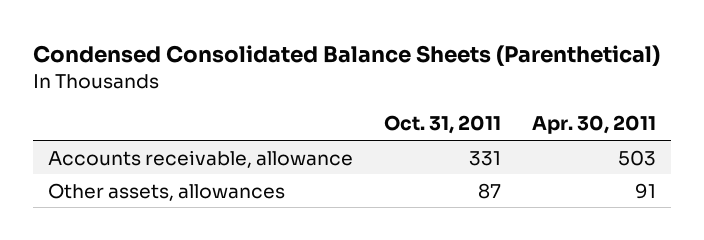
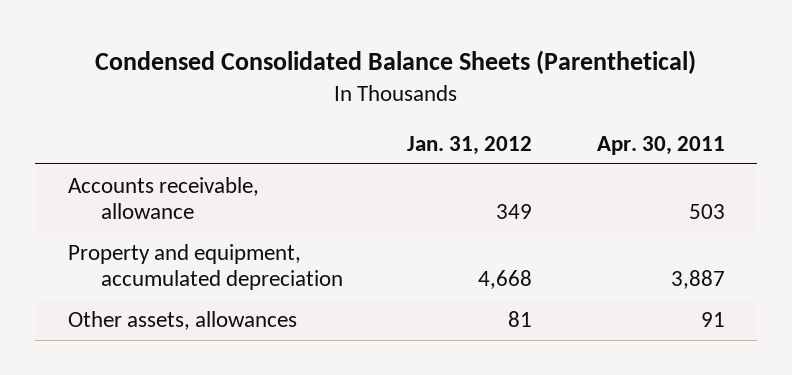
[384,115,502,135] Oct. 31, 2011 -> none
none -> [407,135,533,155] Jan. 31, 2012
none -> [67,243,343,290] Property and equipment, accumulated depreciation

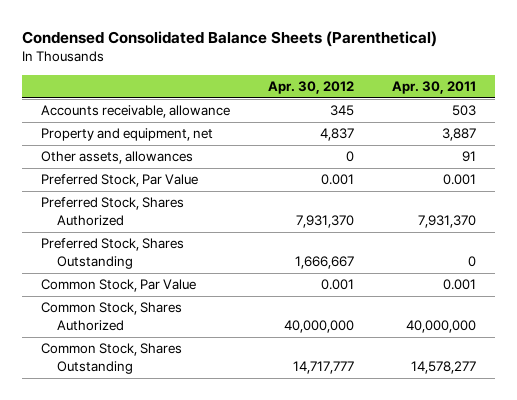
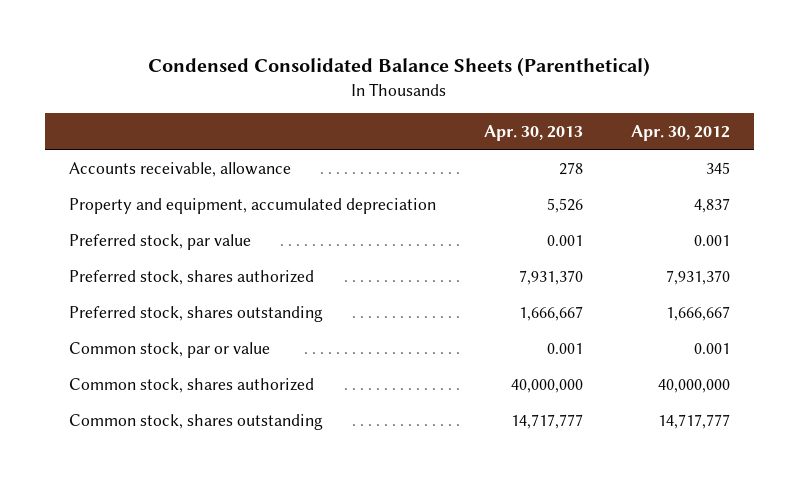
[391,81,476,95] Apr. 30, 2011 -> none
none -> [483,124,583,141] Apr. 30, 2013
[40,151,193,165] Other assets, allowances -> none
[40,128,213,142] Property and equipment, net -> [68,197,436,214] Property and equipment, accumulated depreciation
[40,174,198,188] Preferred Stock, Par Value -> [68,233,251,250] Preferred stock, par value
[40,197,184,226] Preferred Stock, Shares Authorized -> [68,269,314,285] Preferred stock, shares authorized
[40,238,184,269] Preferred Stock, Shares Outstanding -> [68,305,323,322] Preferred stock, shares outstanding
[40,279,196,293] Common Stock, Par Value -> [68,341,270,358] Common stock, par or value
[40,302,182,331] Common Stock, Shares Authorized -> [68,377,314,393] Common stock, shares authorized
[40,343,182,374] Common Stock, Shares Outstanding -> [68,413,323,430] Common stock, shares outstanding

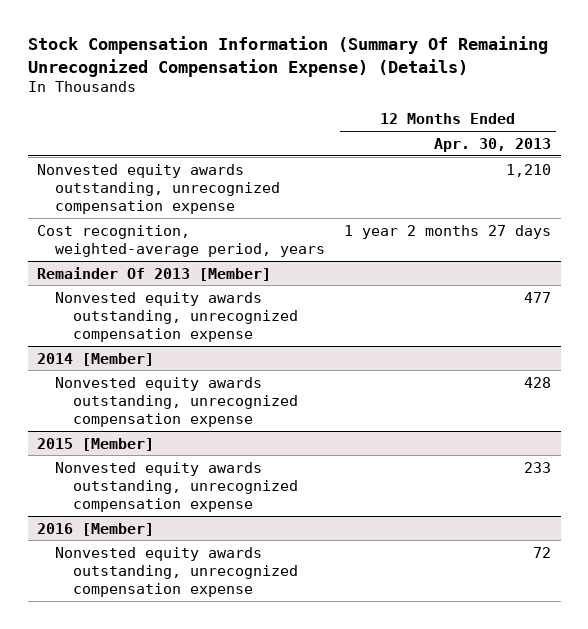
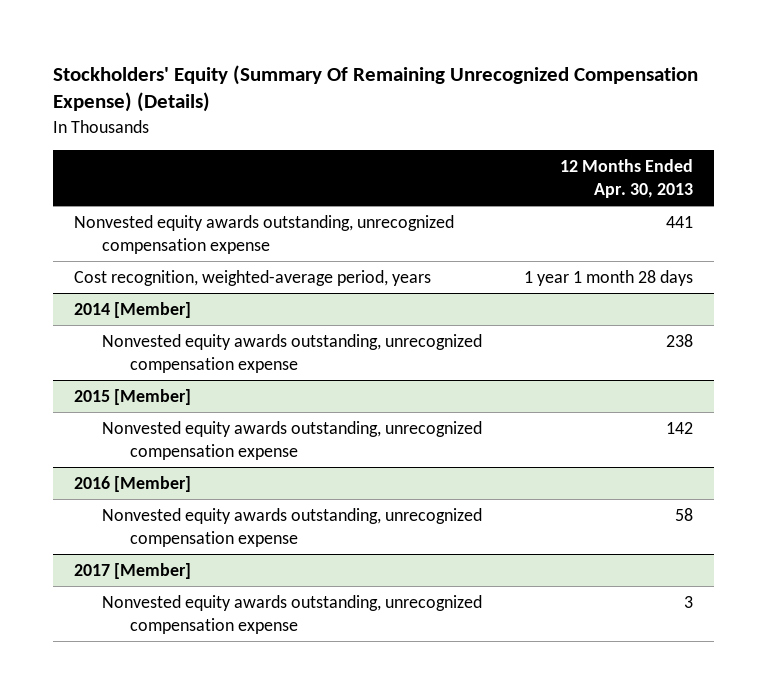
[27,36,548,77] Stock Compensation Information (Summary Of Remaining Unrecognized Compensation Expense) (Details) -> [52,64,698,113] Stockholders' Equity (Summary Of Remaining Unrecognized Compensation Expense) (Details)
[37,266,272,281] Remainder Of 2013 [Member] -> none
[55,291,299,342] Nonvested equity awards outstanding, unrecognized compensation expense -> none
[506,163,552,177] 1,210 -> [665,215,693,228] 441
[344,224,552,239] 1 year 2 months 27 days -> [523,269,693,286] 1 year 1 month 28 days
[524,376,552,388] 428 -> [665,333,693,347] 238
[524,461,552,473] 233 -> [665,421,693,434] 142
[533,546,552,558] 72 -> [674,507,693,521] 58
none -> [73,562,191,579] 2017 [Member]
none -> [101,594,482,634] Nonvested equity awards outstanding, unrecognized compensation expense

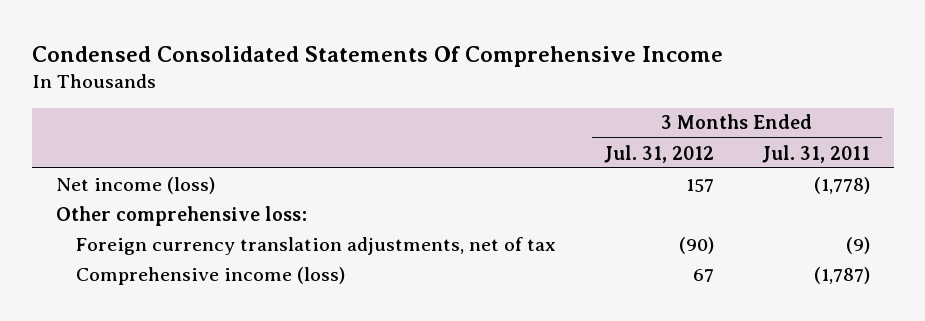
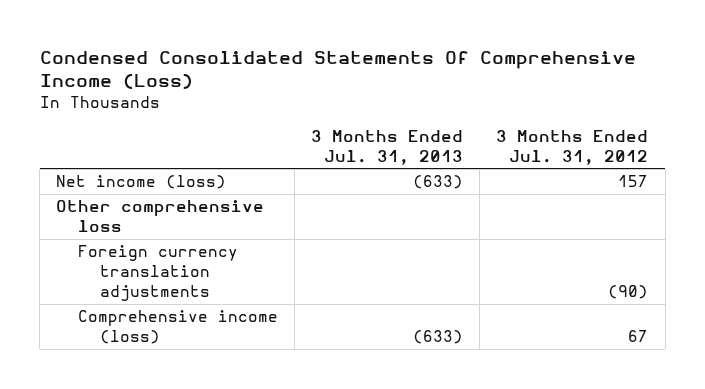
[31,46,723,68] Condensed Consolidated Statements Of Comprehensive Income -> [39,50,636,90] Condensed Consolidated Statements Of Comprehensive Income (Loss)
[761,144,870,163] Jul. 31, 2011 -> none
none -> [311,129,464,165] 3 Months Ended Jul. 31, 2013
[55,205,307,226] Other comprehensive loss: -> [56,200,265,233] Other comprehensive loss
[75,236,556,255] Foreign currency translation adjustments, net of tax -> [77,245,238,301] Foreign currency translation adjustments

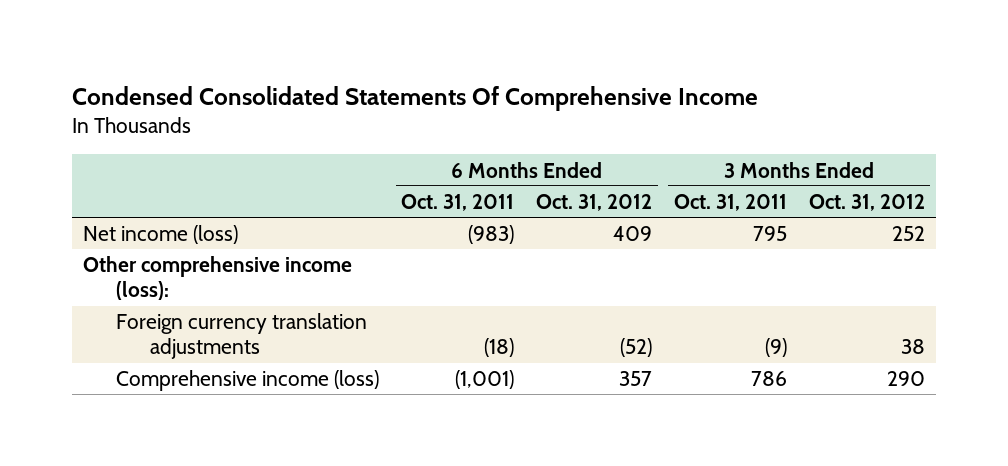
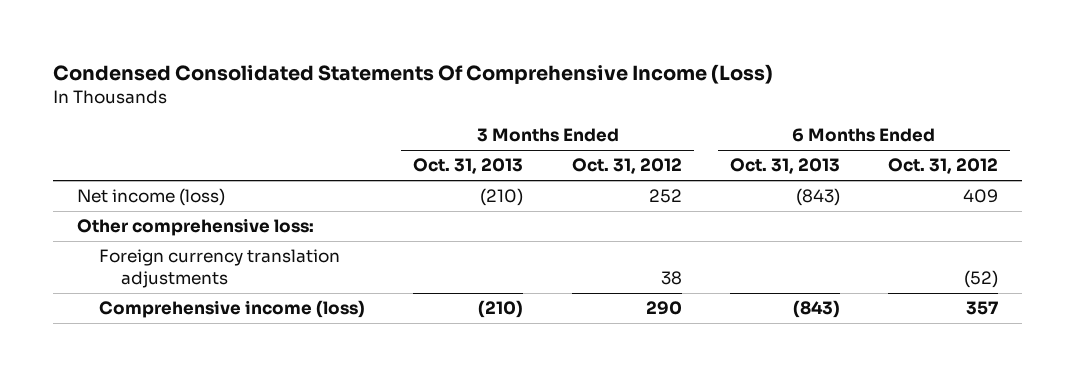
[71,85,758,111] Condensed Consolidated Statements Of Comprehensive Income -> [53,63,774,84] Condensed Consolidated Statements Of Comprehensive Income (Loss)
[401,193,515,211] Oct. 31, 2011 -> none
[673,193,787,211] Oct. 31, 2011 -> none
none -> [413,158,524,175] Oct. 31, 2013
none -> [729,158,840,175] Oct. 31, 2013
[82,256,352,301] Other comprehensive income (loss): -> [77,218,315,237] Other comprehensive loss:

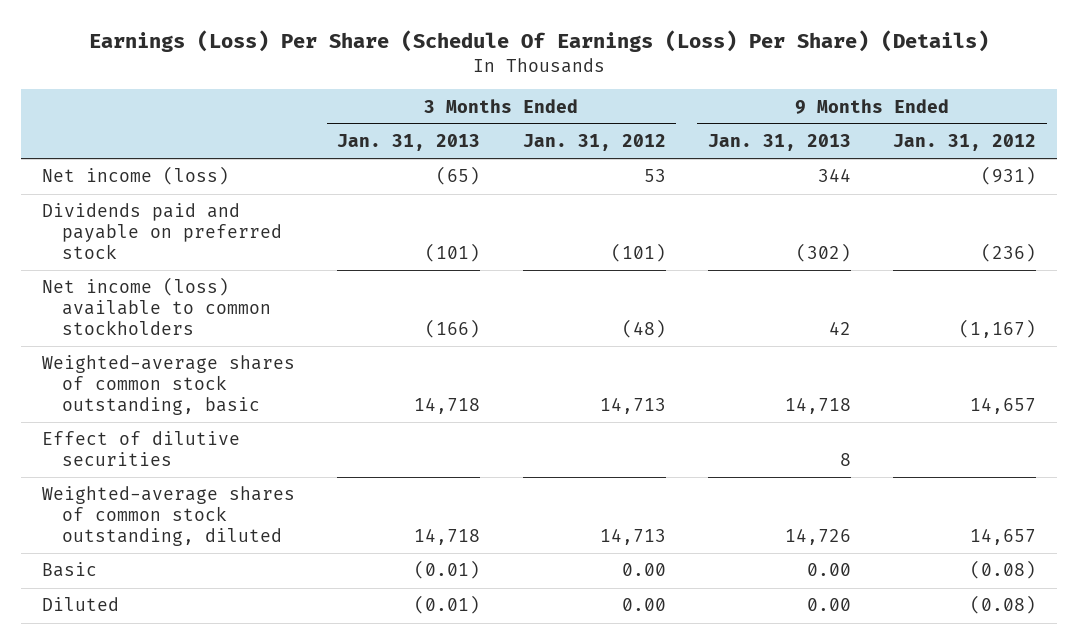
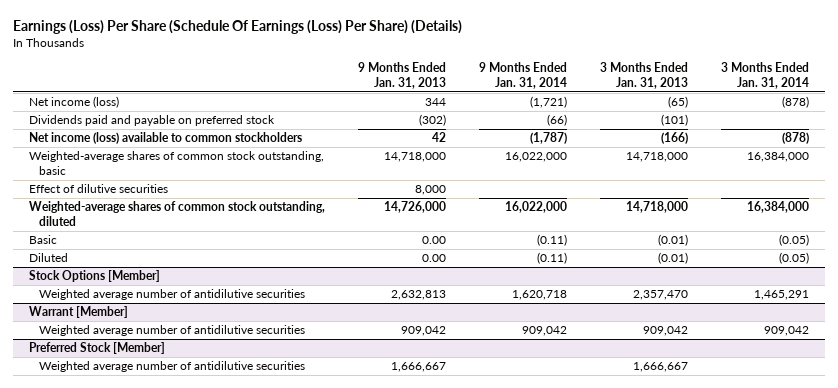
[522,134,666,152] Jan. 31, 2012 -> none
[892,134,1036,152] Jan. 31, 2012 -> none
none -> [478,62,567,89] 9 Months Ended Jan. 31, 2014
none -> [720,62,809,89] 3 Months Ended Jan. 31, 2014
[414,397,481,415] 14,718 -> [625,152,688,163] 14,718,000
[784,397,851,415] 14,718 -> [383,152,446,163] 14,718,000
[839,453,851,467] 8 -> [414,185,446,196] 8,000
[414,528,481,546] 14,718 -> [625,201,688,214] 14,718,000
[784,528,851,546] 14,726 -> [383,201,446,214] 14,726,000
none -> [29,270,161,283] Stock Options [Member]
none -> [38,289,305,301] Weighted average number of antidilutive securities
none -> [29,306,129,319] Warrant [Member]
none -> [38,325,305,337] Weighted average number of antidilutive securities
none -> [29,342,166,355] Preferred Stock [Member]
none -> [38,361,305,373] Weighted average number of antidilutive securities

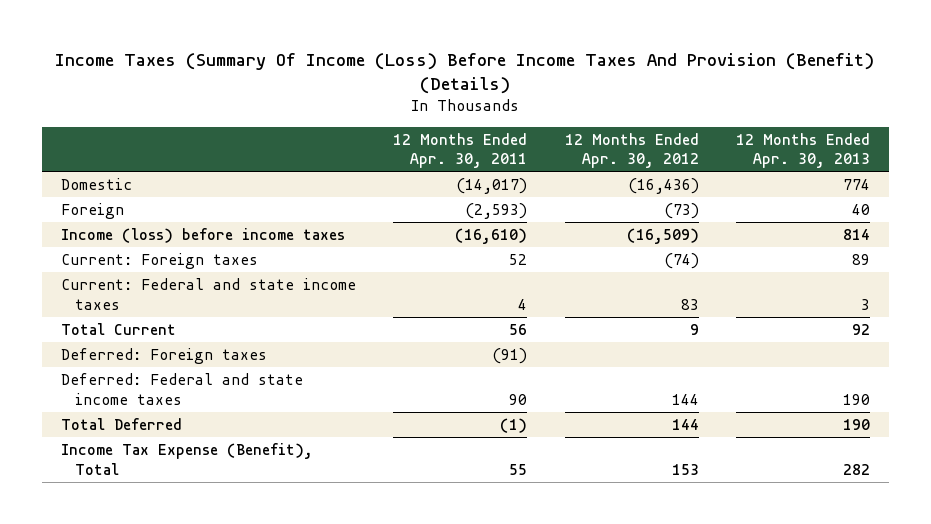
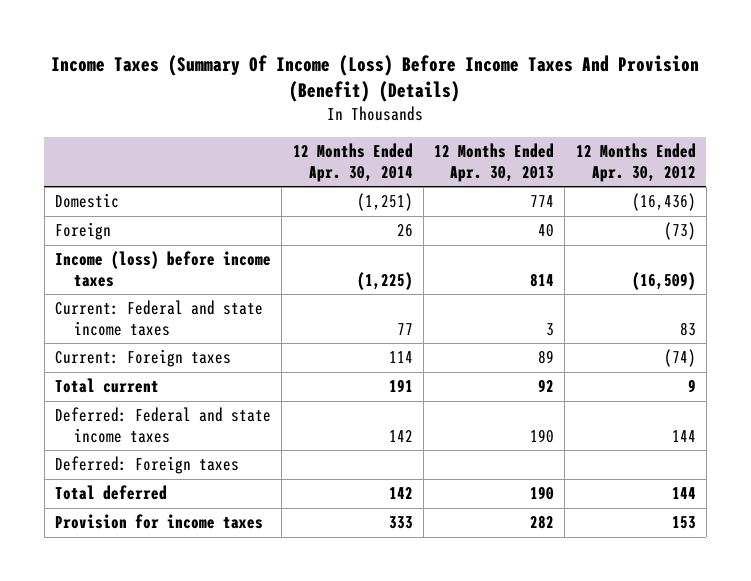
[393,132,528,169] 12 Months Ended Apr. 30, 2011 -> none
none -> [292,143,413,182] 12 Months Ended Apr. 30, 2014
[60,252,258,269] Current: Foreign taxes -> [54,349,231,368] Current: Foreign taxes
[60,322,176,335] Total Current -> [54,378,159,394] Total current
[60,347,267,364] Deferred: Foreign taxes -> [54,456,239,475] Deferred: Foreign taxes
[60,417,182,430] Total Deferred -> [54,485,167,501] Total deferred
[60,442,313,475] Income Tax Expense (Benefit), Total -> [54,514,263,530] Provision for income taxes

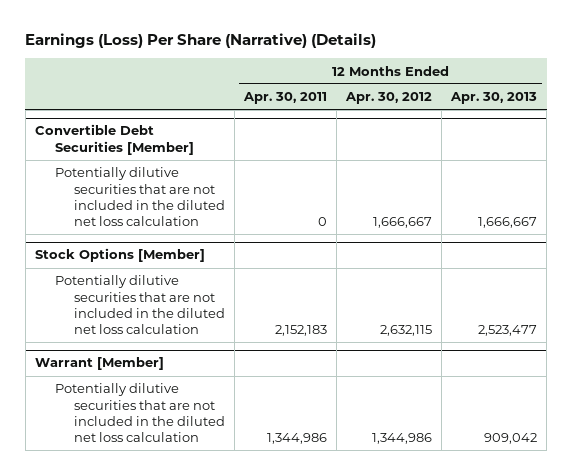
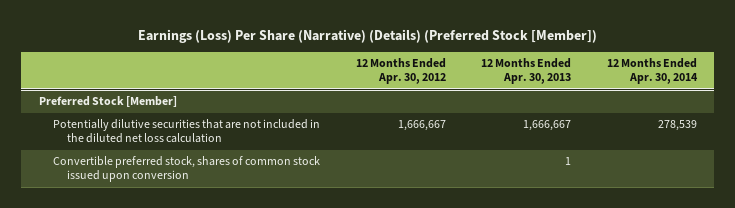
[25,33,377,49] Earnings (Loss) Per Share (Narrative) (Details) -> [137,28,597,43] Earnings (Loss) Per Share (Narrative) (Details) (Preferred Stock [Member])
[243,91,328,104] Apr. 30, 2011 -> none
none -> [606,58,698,85] 12 Months Ended Apr. 30, 2014
[34,124,194,155] Convertible Debt Securities [Member] -> none
none -> [38,96,177,108] Preferred Stock [Member]
[34,248,205,263] Stock Options [Member] -> none
[54,275,226,335] Potentially dilutive securities that are not included in the diluted net loss calculation -> none
[34,357,164,371] Warrant [Member] -> none
[54,383,226,443] Potentially dilutive securities that are not included in the diluted net loss calculation -> none
none -> [52,156,320,183] Convertible preferred stock, shares of common stock issued upon conversion

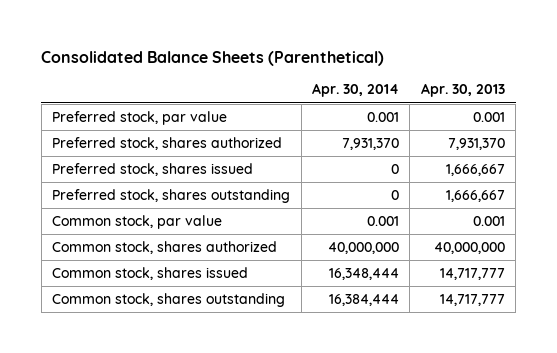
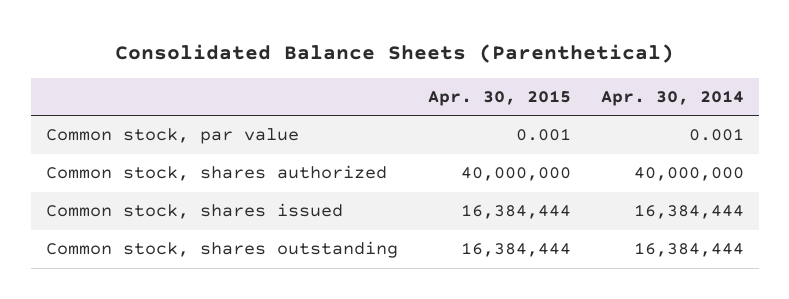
[420,83,505,98] Apr. 30, 2013 -> none
none -> [427,90,571,107] Apr. 30, 2015
[52,110,228,125] Preferred stock, par value -> none
[52,136,283,150] Preferred stock, shares authorized -> none
[52,162,254,176] Preferred stock, shares issued -> none
[52,188,291,203] Preferred stock, shares outstanding -> none
[328,267,399,280] 16,348,444 -> [633,204,744,220] 16,384,444

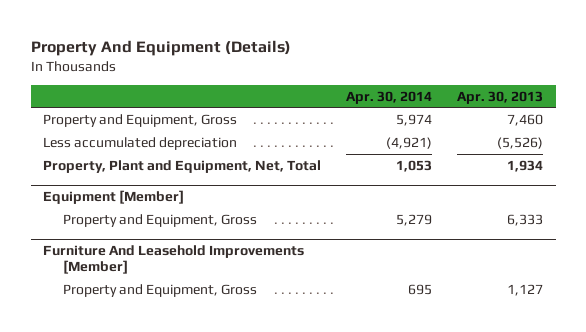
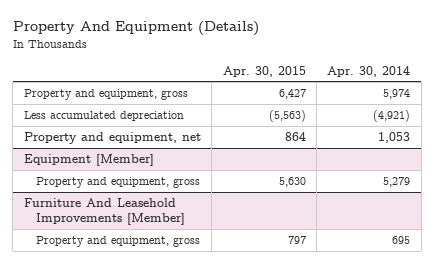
[457,90,544,104] Apr. 30, 2013 -> none
none -> [222,65,306,77] Apr. 30, 2015
[43,113,238,127] Property and Equipment, Gross -> [23,89,188,101] Property and equipment, gross
[43,159,322,173] Property, Plant and Equipment, Net, Total -> [23,132,201,145] Property and equipment, net
[62,213,257,227] Property and Equipment, Gross -> [36,177,201,189] Property and equipment, gross
[62,283,257,297] Property and Equipment, Gross -> [36,236,201,248] Property and equipment, gross

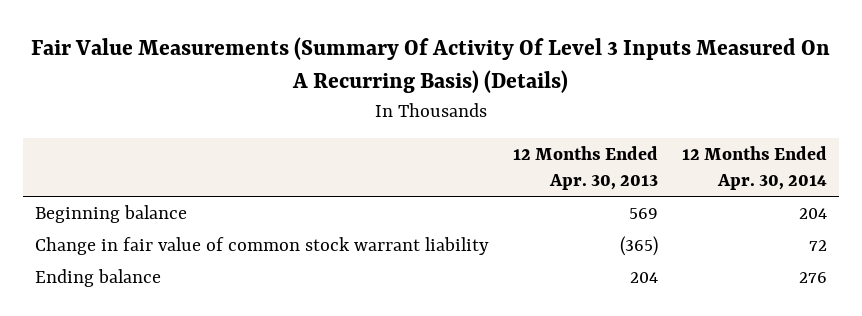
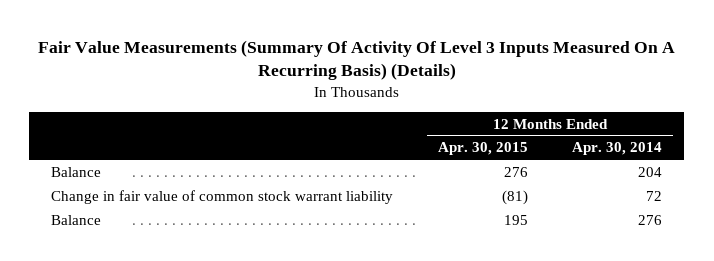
[512,146,658,191] 12 Months Ended Apr. 30, 2013 -> none
none -> [437,142,528,156] Apr. 30, 2015
[34,205,187,224] Beginning balance -> [51,166,102,177] Balance
[34,269,161,288] Ending balance -> [51,214,102,225] Balance

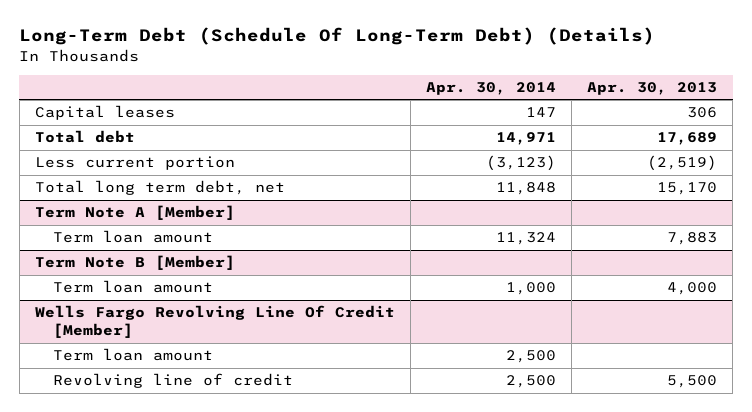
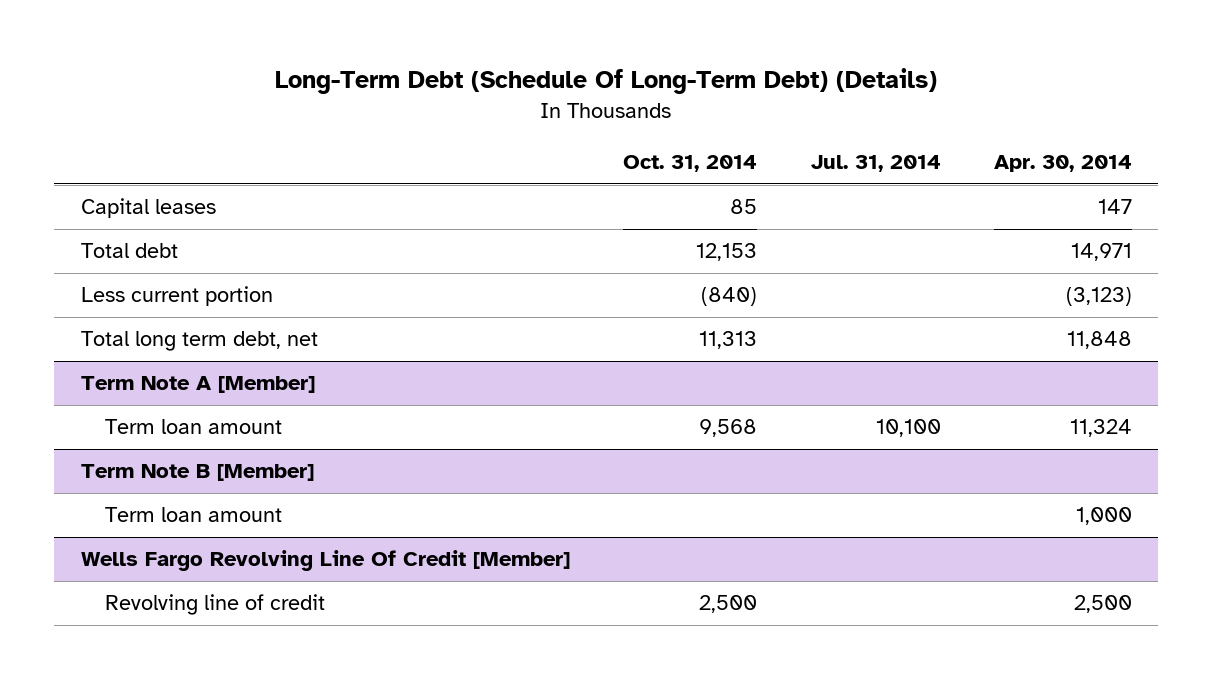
[587,81,718,95] Apr. 30, 2013 -> none
none -> [623,155,758,173] Oct. 31, 2014
none -> [810,155,941,173] Jul. 31, 2014
[52,348,213,362] Term loan amount -> none

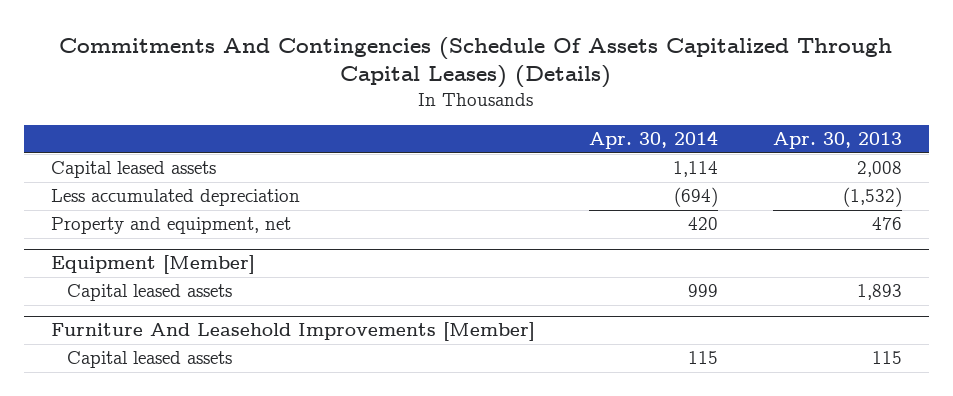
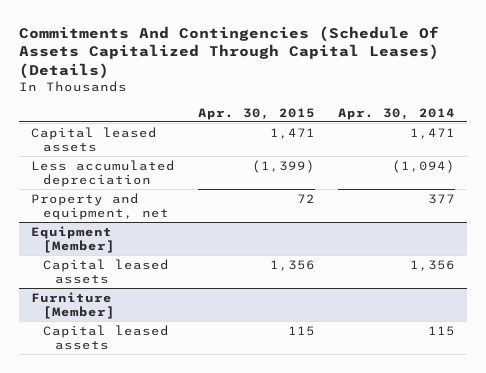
[772,132,902,150] Apr. 30, 2013 -> none
none -> [198,107,316,120] Apr. 30, 2015
[673,161,719,178] 1,114 -> [410,127,456,139] 1,471
[674,187,719,208] (694) -> [392,159,456,173] (1,094)
[688,217,719,231] 420 -> [428,193,456,204] 377
[51,322,536,342] Furniture And Leasehold Improvements [Member] -> none
[688,284,719,298] 999 -> [410,259,456,271] 1,356
none -> [30,291,116,320] Furniture [Member]

